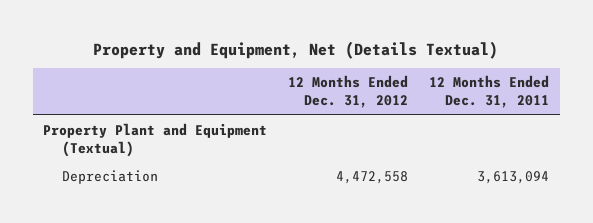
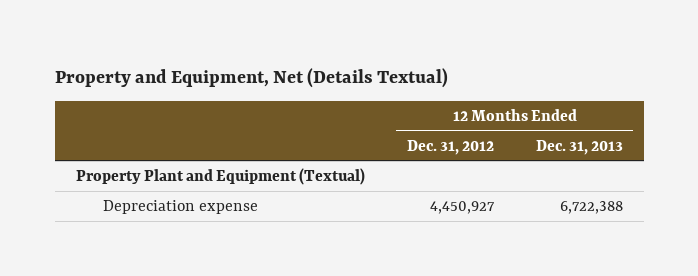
[429,75,550,109] 12 Months Ended Dec. 31, 2011 -> none
none -> [535,139,623,155] Dec. 31, 2013
[61,170,158,185] Depreciation -> [102,200,258,215] Depreciation expense
[336,171,409,185] 4,472,558 -> [429,201,495,215] 4,450,927

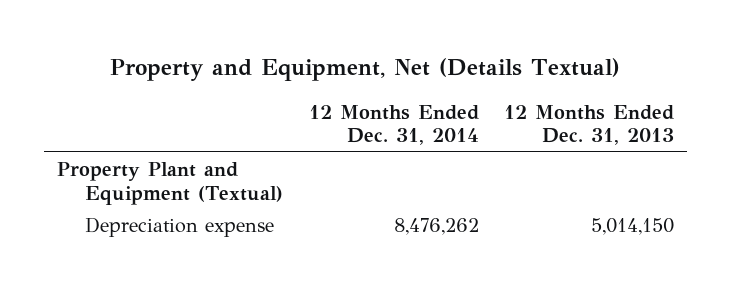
[406,139,494,155] Dec. 31, 2012 -> none
none -> [308,104,479,146] 12 Months Ended Dec. 31, 2014
[559,201,623,215] 6,722,388 -> [590,218,674,236] 5,014,150

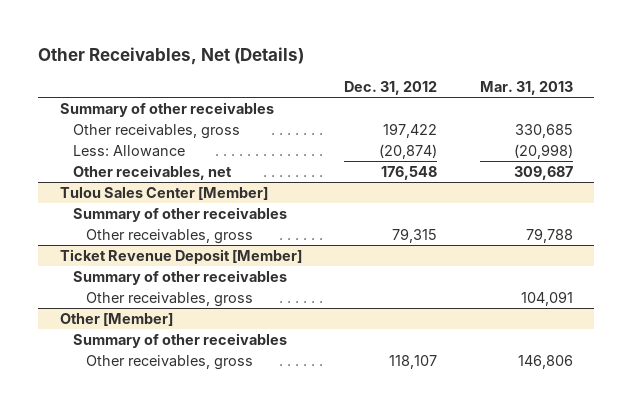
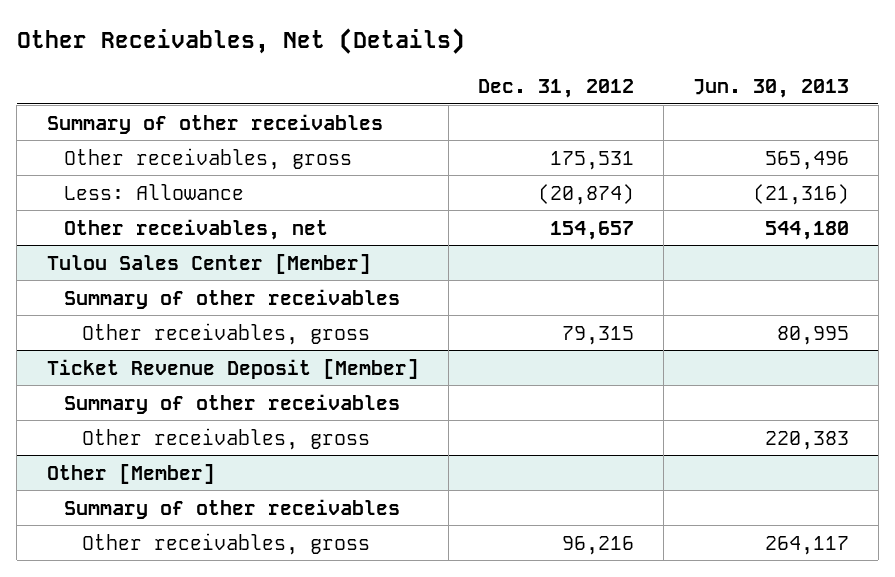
[479,81,573,96] Mar. 31, 2013 -> none
none -> [692,79,849,99] Jun. 30, 2013
[383,123,438,139] 197,422 -> [549,150,634,170] 175,531
[381,166,438,181] 176,548 -> [549,220,634,240] 154,657
[389,355,438,370] 118,107 -> [561,535,634,555] 96,216

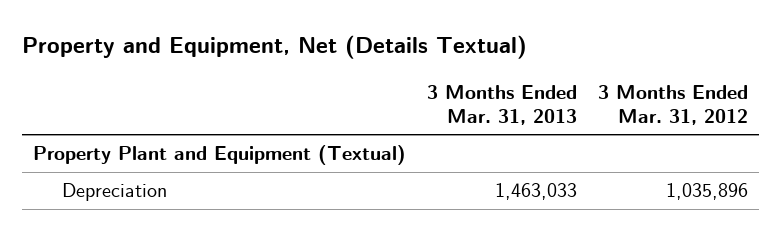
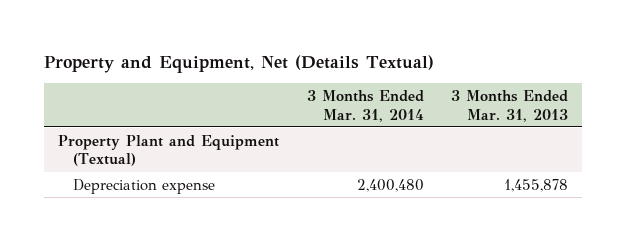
[598,84,749,125] 3 Months Ended Mar. 31, 2012 -> none
none -> [306,89,424,122] 3 Months Ended Mar. 31, 2014
[62,183,168,202] Depreciation -> [72,178,215,194] Depreciation expense
[494,183,577,201] 1,463,033 -> [504,178,569,192] 1,455,878

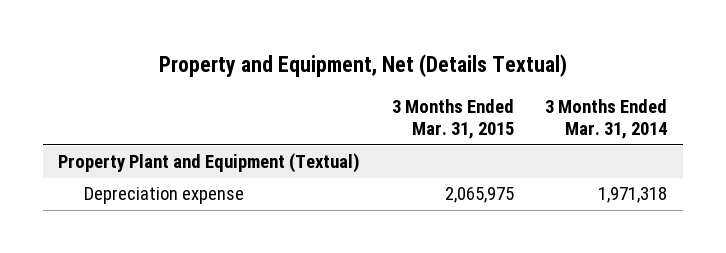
[451,89,569,122] 3 Months Ended Mar. 31, 2013 -> none
none -> [391,98,514,140] 3 Months Ended Mar. 31, 2015
[356,178,424,192] 2,400,480 -> [598,187,668,204] 1,971,318

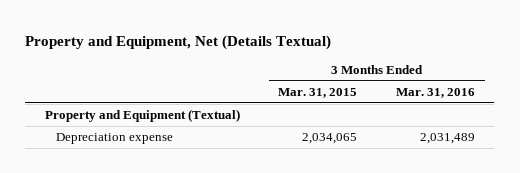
[545,98,668,140] 3 Months Ended Mar. 31, 2014 -> none
none -> [395,87,475,98] Mar. 31, 2016
[58,153,361,174] Property Plant and Equipment (Textual) -> [44,109,240,123] Property and Equipment (Textual)
[444,187,514,204] 2,065,975 -> [302,133,358,145] 2,034,065

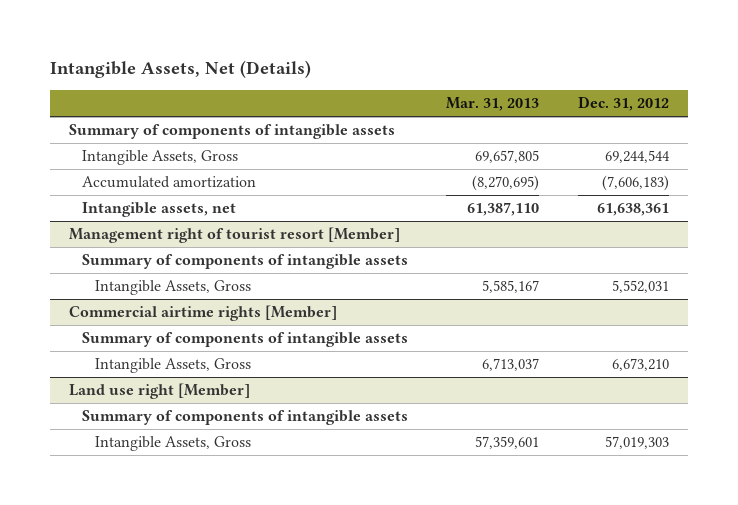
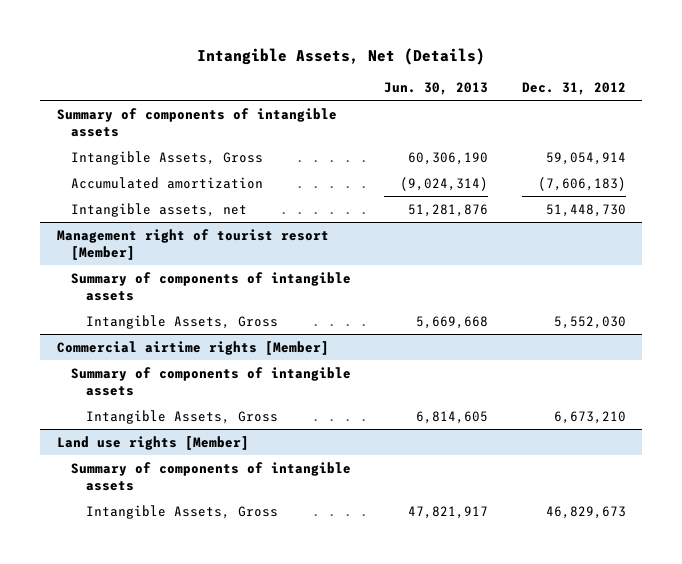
[446,97,540,112] Mar. 31, 2013 -> none
none -> [384,81,489,95] Jun. 30, 2013
[604,150,670,164] 69,244,544 -> [545,151,626,165] 59,054,914
[596,203,669,217] 61,638,361 -> [545,203,626,217] 51,448,730
[611,280,669,294] 5,552,031 -> [553,315,626,329] 5,552,030
[68,383,250,400] Land use right [Member] -> [56,435,249,450] Land use rights [Member]
[604,436,669,450] 57,019,303 -> [545,505,626,519] 46,829,673

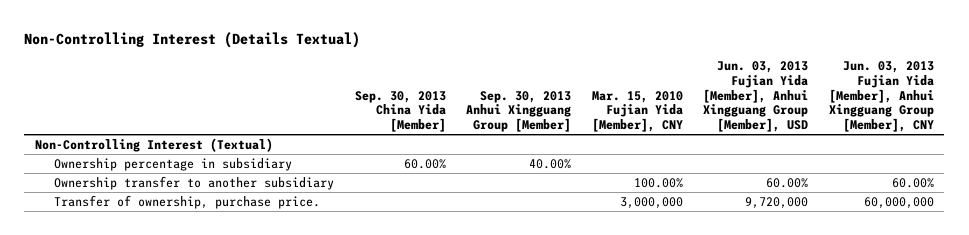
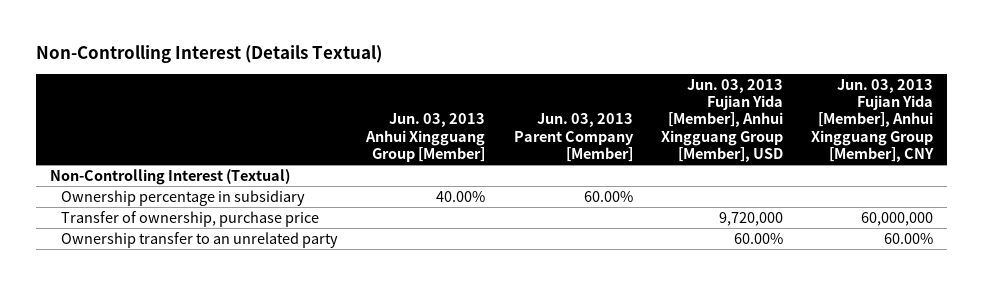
[354,90,446,133] Sep. 30, 2013 China Yida [Member] -> none
[466,90,572,133] Sep. 30, 2013 Anhui Xingguang Group [Member] -> none
[591,90,683,133] Mar. 15, 2010 Fujian Yida [Member], CNY -> none
none -> [365,113,486,162] Jun. 03, 2013 Anhui Xingguang Group [Member]
none -> [513,113,634,162] Jun. 03, 2013 Parent Company [Member]
[53,175,334,190] Ownership transfer to another subsidiary -> none
[53,194,320,209] Transfer of ownership, purchase price. -> [61,210,320,227] Transfer of ownership, purchase price
none -> [61,231,339,248] Ownership transfer to an unrelated party

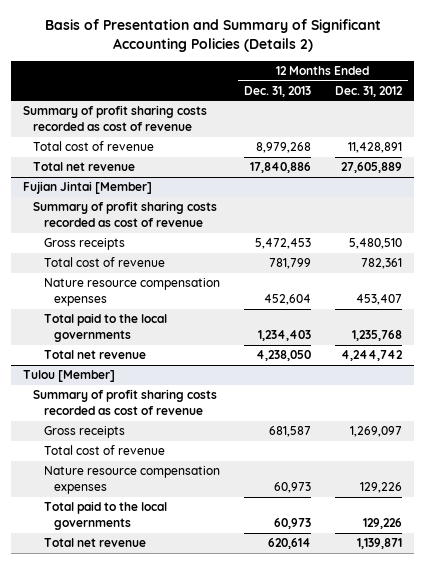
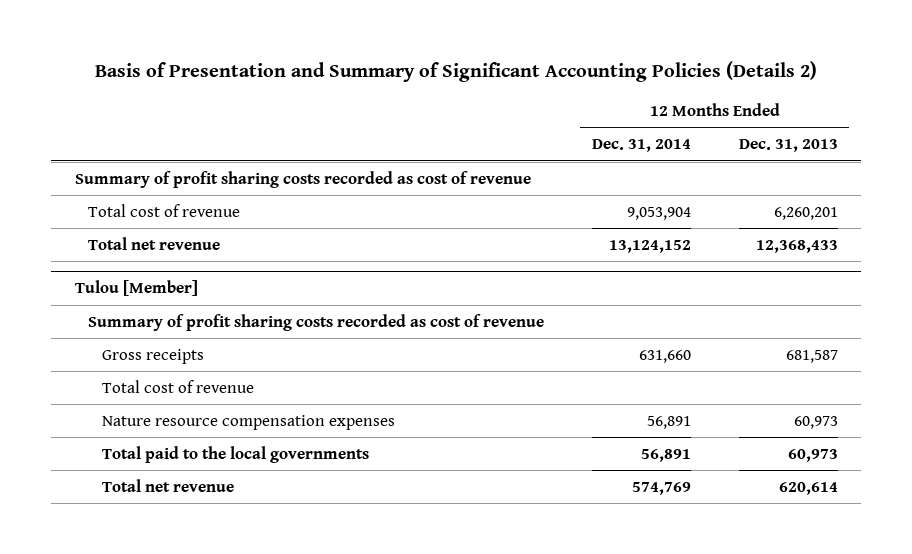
[335,85,404,97] Dec. 31, 2012 -> none
none -> [591,139,691,153] Dec. 31, 2014
[22,181,152,195] Fujian Jintai [Member] -> none
[33,201,218,228] Summary of profit sharing costs recorded as cost of revenue -> none
[43,238,125,251] Gross receipts -> none
[43,257,165,268] Total cost of revenue -> none
[43,278,220,307] Nature resource compensation expenses -> none
[43,313,167,343] Total paid to the local governments -> none
[43,350,146,360] Total net revenue -> none
[256,142,312,154] 8,979,268 -> [773,206,838,220] 6,260,201
[250,162,312,174] 17,840,886 -> [755,239,838,253] 12,368,433

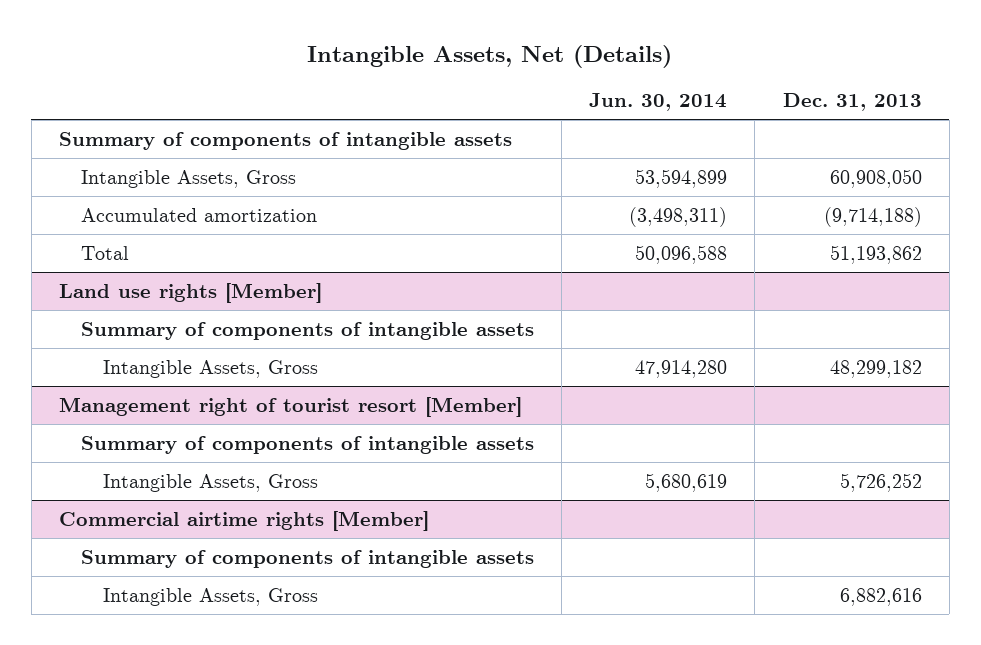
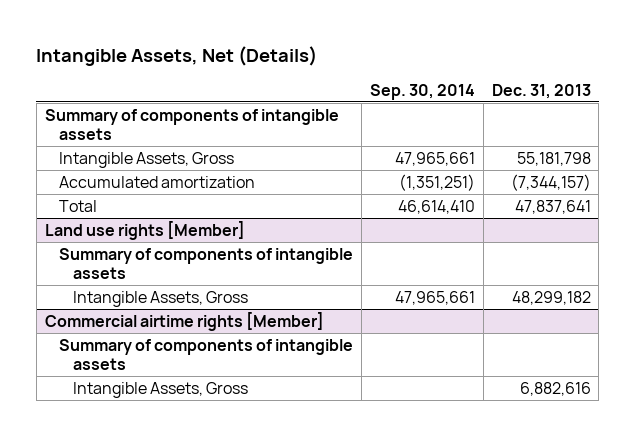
[589,93,728,112] Jun. 30, 2014 -> none
none -> [369,83,475,100] Sep. 30, 2014
[829,168,922,188] 60,908,050 -> [516,151,591,166] 55,181,798
[823,206,922,227] (9,714,188) -> [510,173,591,191] (7,344,157)
[829,244,922,264] 51,193,862 -> [514,199,591,214] 47,837,641
[58,396,522,417] Management right of tourist resort [Member] -> none
[80,435,534,454] Summary of components of intangible assets -> none
[102,473,318,492] Intangible Assets, Gross -> none

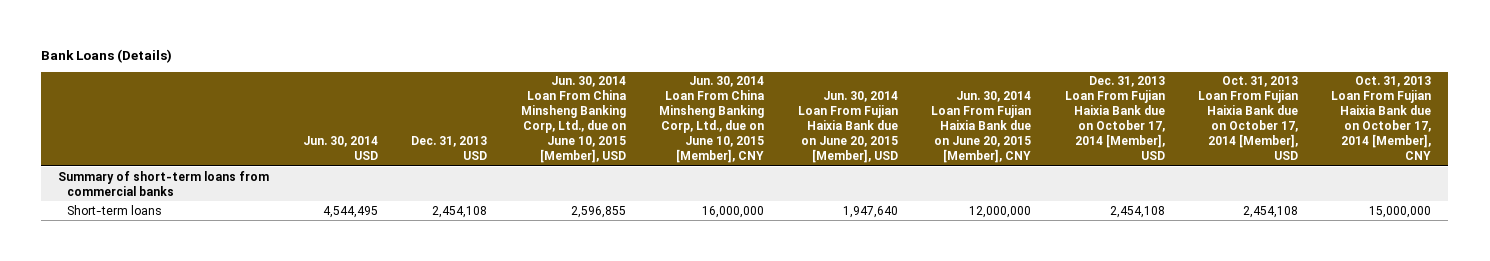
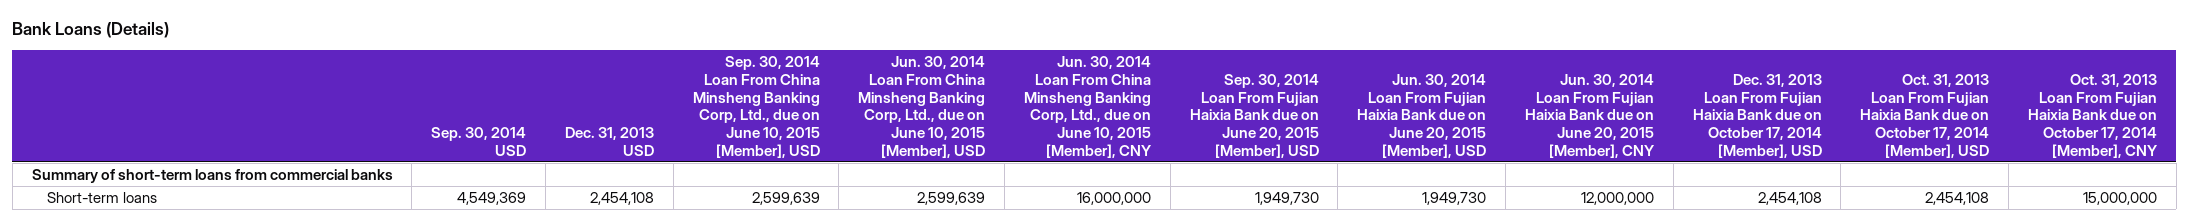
[302,136,378,161] Jun. 30, 2014 USD -> none
none -> [431,127,527,156] Sep. 30, 2014 USD
none -> [692,56,820,158] Sep. 30, 2014 Loan From China Minsheng Banking Corp, Ltd., due on June 10, 2015 [Member], USD
none -> [1189,73,1319,158] Sep. 30, 2014 Loan From Fujian Haixia Bank due on June 20, 2015 [Member], USD
[570,205,626,218] 2,596,855 -> [917,192,986,206] 2,599,639
[842,205,898,218] 1,947,640 -> [1422,192,1487,206] 1,949,730

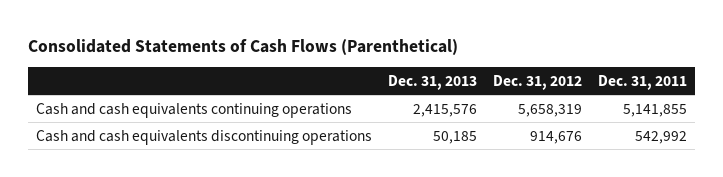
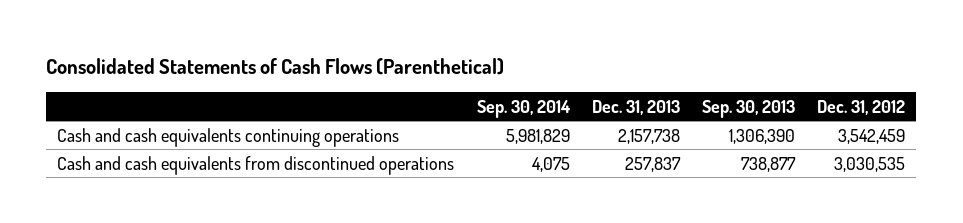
[597,74,687,90] Dec. 31, 2011 -> none
none -> [476,99,571,118] Sep. 30, 2014
none -> [701,99,795,118] Sep. 30, 2013
[412,103,477,117] 2,415,576 -> [617,128,680,144] 2,157,738
[517,103,582,117] 5,658,319 -> [838,128,906,144] 3,542,459
[36,129,373,145] Cash and cash equivalents discontinuing operations -> [57,155,455,175] Cash and cash equivalents from discontinued operations
[432,130,477,144] 50,185 -> [624,156,681,172] 257,837
[529,130,582,144] 914,676 -> [834,156,906,172] 3,030,535

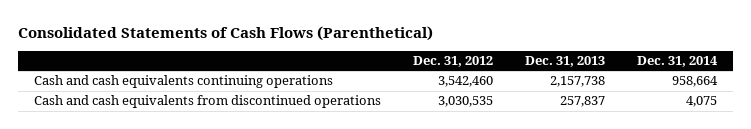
[476,99,571,118] Sep. 30, 2014 -> none
[701,99,795,118] Sep. 30, 2013 -> none
none -> [636,55,718,67] Dec. 31, 2014
[838,128,906,144] 3,542,459 -> [437,76,493,88] 3,542,460

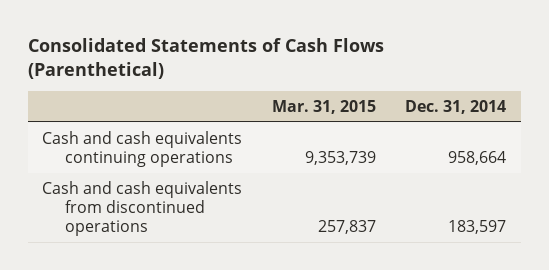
[412,55,493,67] Dec. 31, 2012 -> none
[524,55,605,67] Dec. 31, 2013 -> none
none -> [271,99,376,114] Mar. 31, 2015
[685,96,717,108] 4,075 -> [448,219,507,234] 183,597

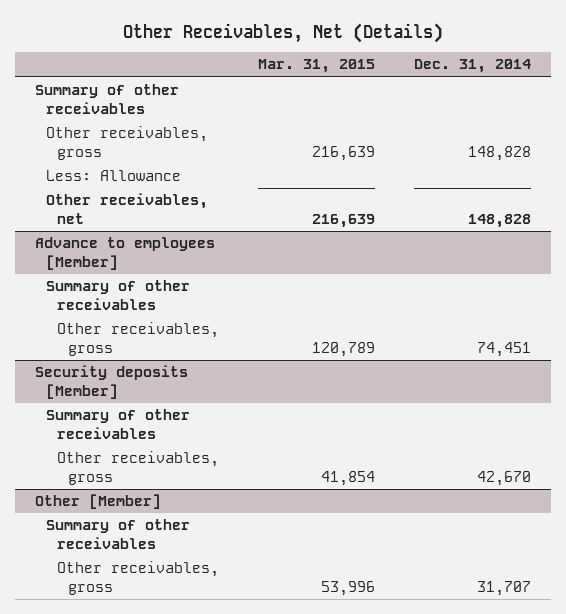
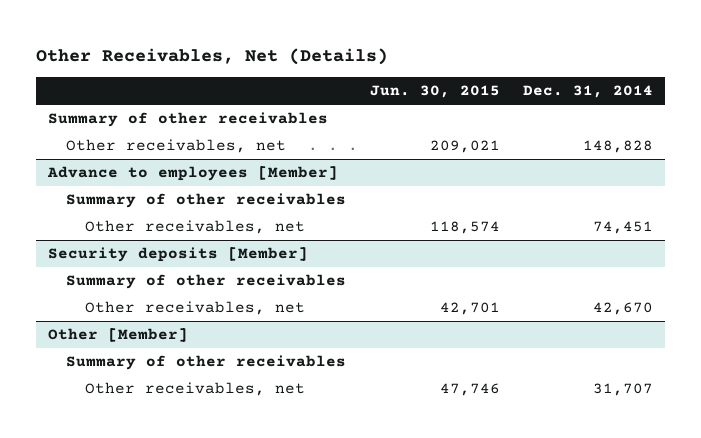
[258,59,376,74] Mar. 31, 2015 -> none
none -> [369,85,500,99] Jun. 30, 2015
[46,126,209,160] Other receivables, gross -> none
[46,170,182,182] Less: Allowance -> none
[57,322,220,356] Other receivables, gross -> [85,220,306,235] Other receivables, net
[57,451,220,485] Other receivables, gross -> [85,301,306,316] Other receivables, net
[57,561,220,595] Other receivables, gross -> [85,382,306,397] Other receivables, net

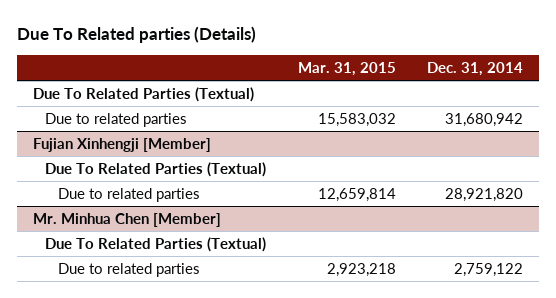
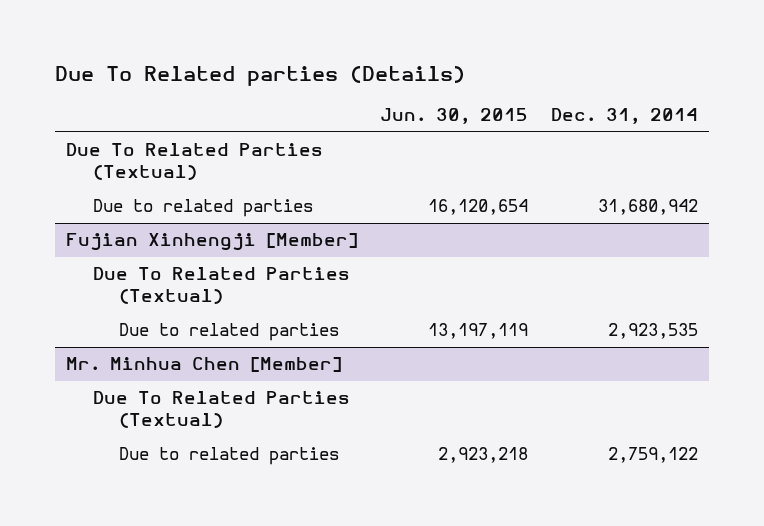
[297,62,396,77] Mar. 31, 2015 -> none
none -> [380,108,529,125] Jun. 30, 2015
[445,187,524,202] 28,921,820 -> [607,323,698,340] 2,923,535

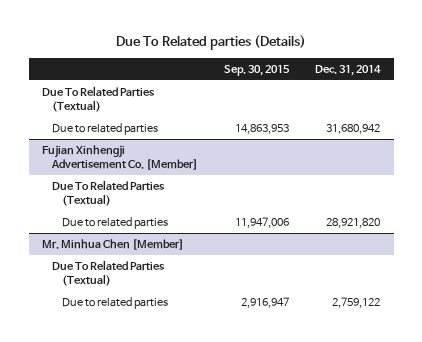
[380,108,529,125] Jun. 30, 2015 -> none
none -> [224,64,291,76] Sep. 30, 2015
[66,233,359,252] Fujian Xinhengji [Member] -> [42,145,198,171] Fujian Xinhengji Advertisement Co. [Member]
[607,323,698,340] 2,923,535 -> [326,218,381,229] 28,921,820

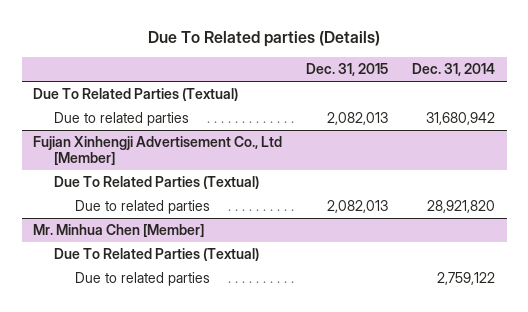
[224,64,291,76] Sep. 30, 2015 -> none
none -> [306,63,389,77] Dec. 31, 2015
[42,145,198,171] Fujian Xinhengji Advertisement Co. [Member] -> [33,136,283,166] Fujian Xinhengji Advertisement Co., Ltd [Member]

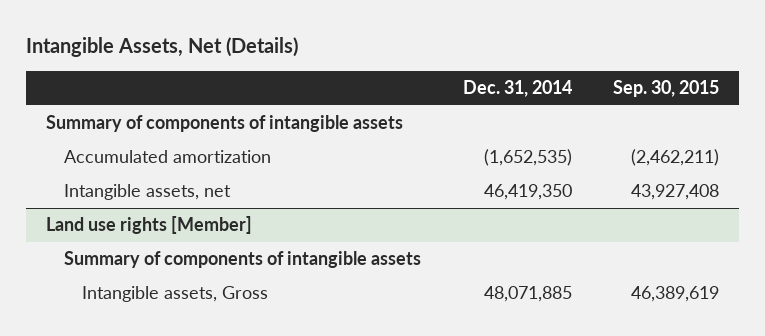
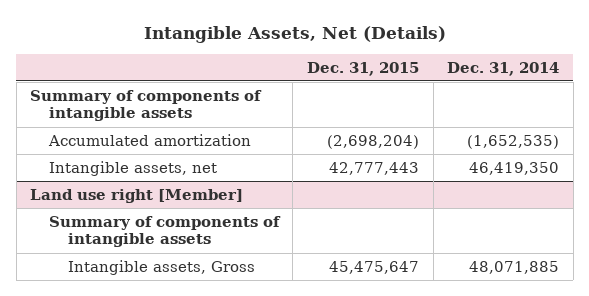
[612,79,719,97] Sep. 30, 2015 -> none
none -> [306,61,419,76] Dec. 31, 2015
[46,216,253,235] Land use rights [Member] -> [30,188,244,203] Land use right [Member]

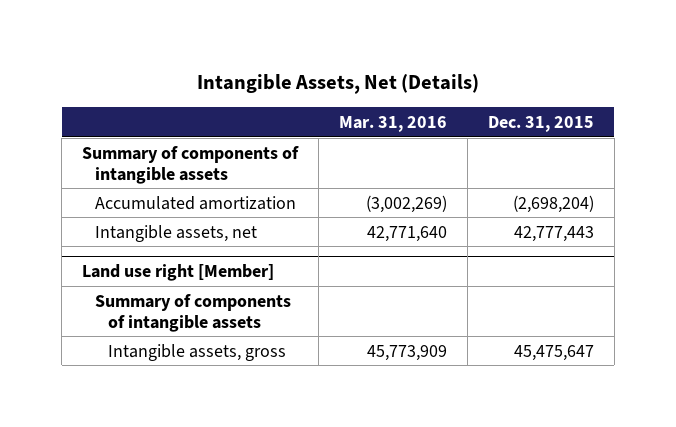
[447,61,560,76] Dec. 31, 2014 -> none
none -> [339,115,448,132] Mar. 31, 2016
[67,259,255,275] Intangible assets, Gross -> [107,343,286,361] Intangible assets, gross

